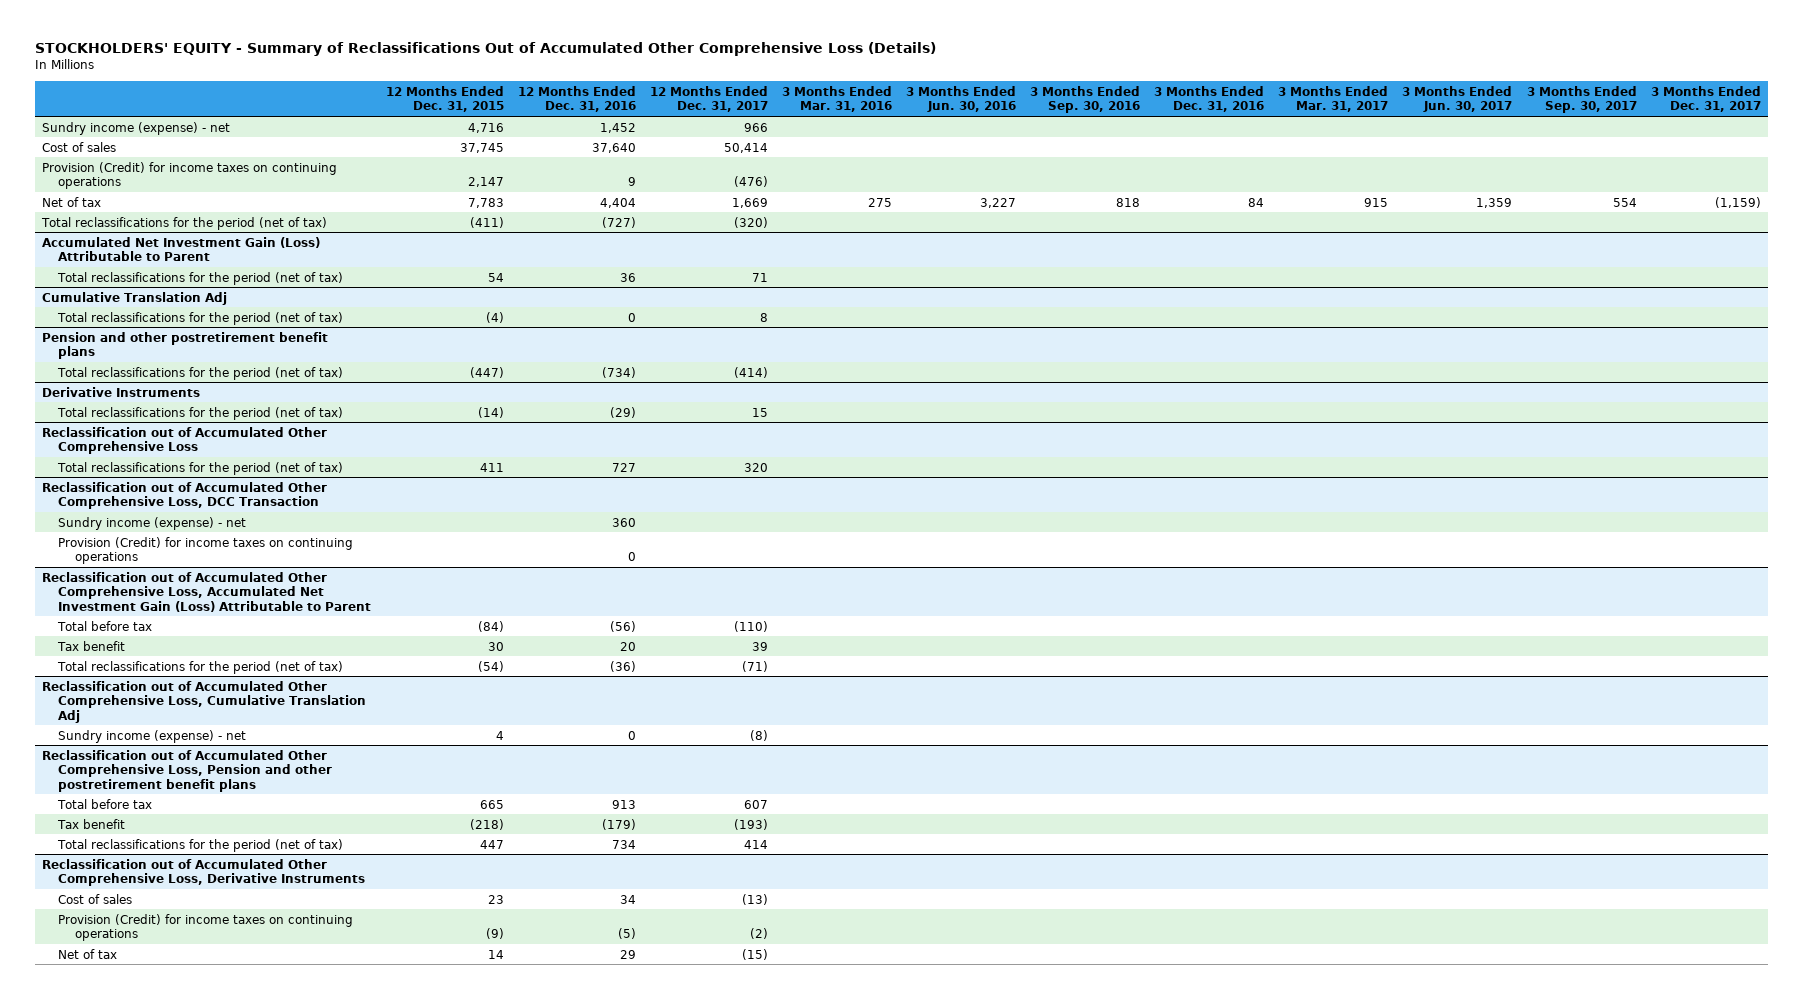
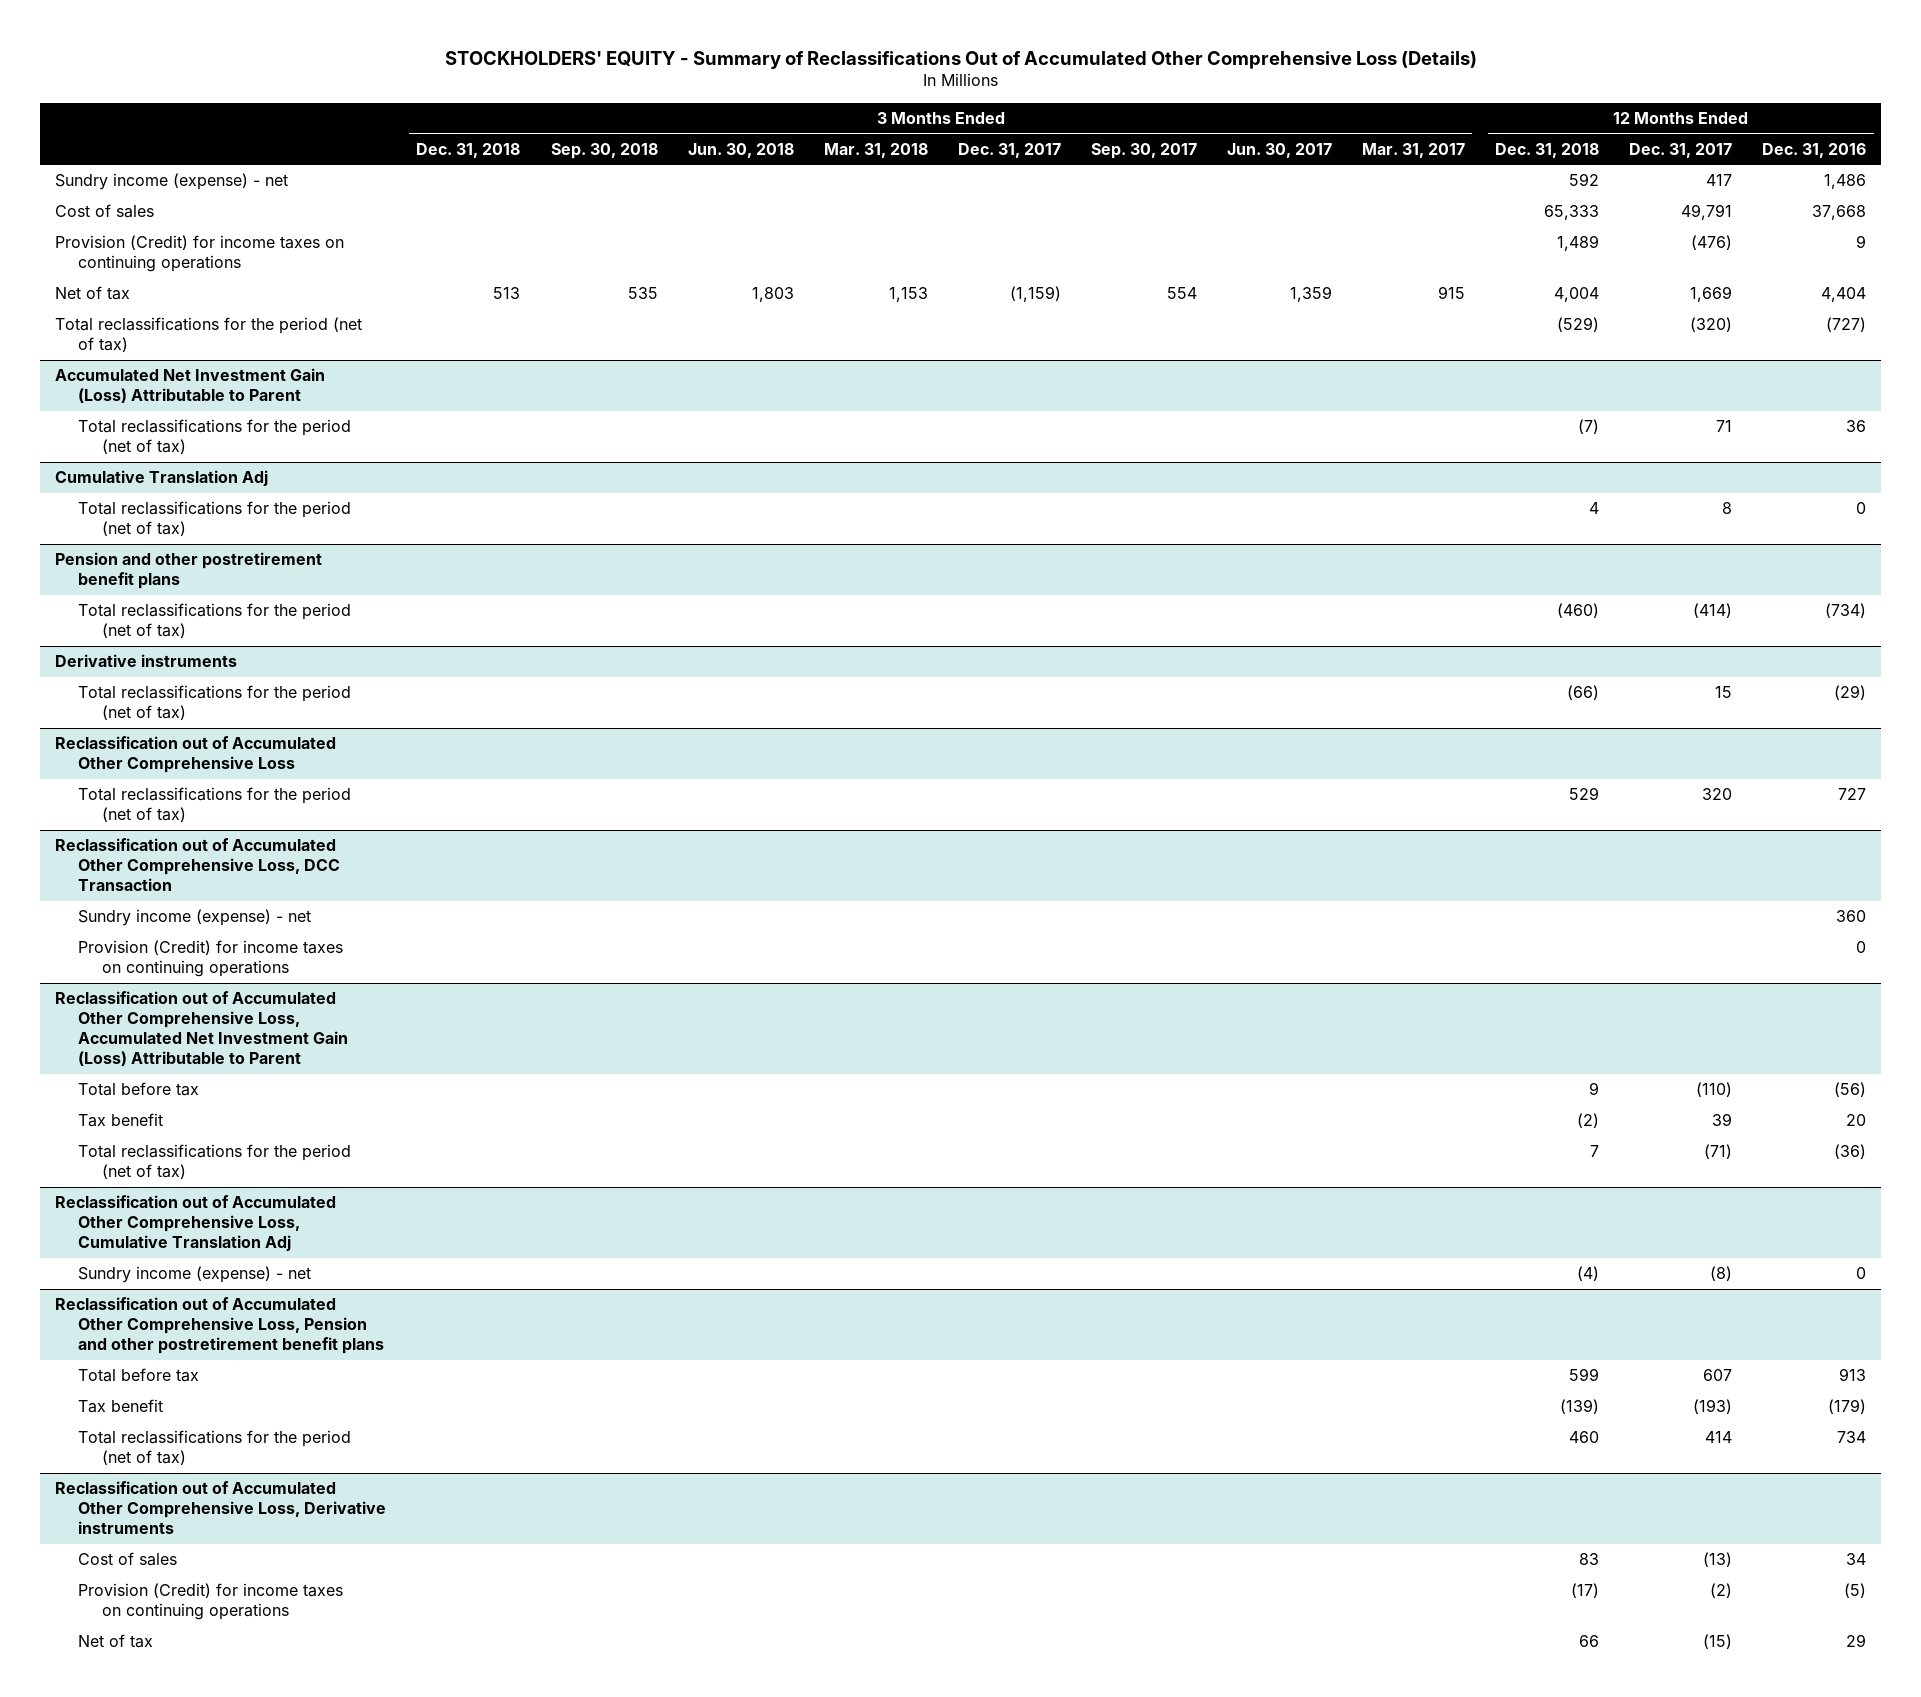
[385,85,504,113] 12 Months Ended Dec. 31, 2015 -> none
[781,85,892,113] 3 Months Ended Mar. 31, 2016 -> none
[906,85,1017,113] 3 Months Ended Jun. 30, 2016 -> none
[1030,85,1141,114] 3 Months Ended Sep. 30, 2016 -> none
[1154,85,1265,113] 3 Months Ended Dec. 31, 2016 -> none
none -> [416,142,521,158] Dec. 31, 2018
none -> [550,142,658,159] Sep. 30, 2018
none -> [687,142,794,158] Jun. 30, 2018
none -> [823,142,928,158] Mar. 31, 2018
none -> [1495,142,1600,158] Dec. 31, 2018
[599,122,636,133] 1,452 -> [1824,174,1867,190] 1,486
[743,122,768,132] 966 -> [1706,174,1733,187] 417
[591,142,636,153] 37,640 -> [1812,205,1867,221] 37,668
[723,142,768,153] 50,414 -> [1681,204,1733,221] 49,791
[41,386,200,397] Derivative Instruments -> [54,654,237,668] Derivative instruments
[41,858,366,887] Reclassification out of Accumulated Other Comprehensive Loss, Derivative Instruments -> [54,1481,387,1535] Reclassification out of Accumulated Other Comprehensive Loss, Derivative instruments

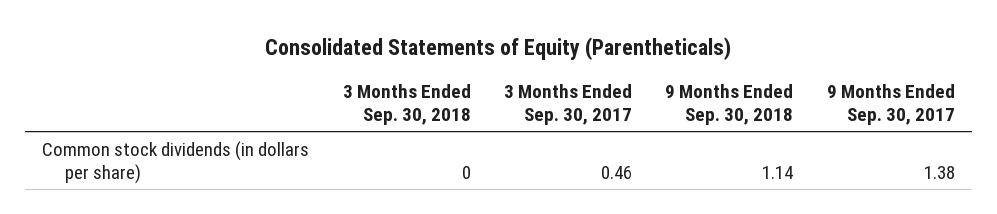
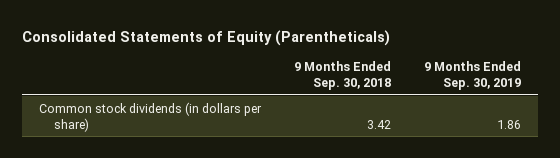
[342,83,471,126] 3 Months Ended Sep. 30, 2018 -> none
[503,83,632,126] 3 Months Ended Sep. 30, 2017 -> none
[826,83,955,126] 9 Months Ended Sep. 30, 2017 -> none
none -> [424,60,522,91] 9 Months Ended Sep. 30, 2019
[762,165,794,179] 1.14 -> [366,119,391,129] 3.42

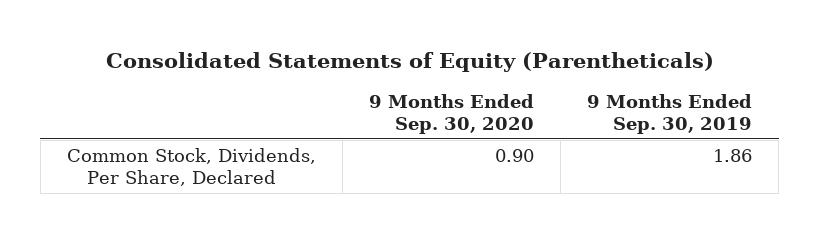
[293,60,391,91] 9 Months Ended Sep. 30, 2018 -> none
none -> [369,93,535,134] 9 Months Ended Sep. 30, 2020
[38,101,262,132] Common stock dividends (in dollars per share) -> [66,147,316,186] Common Stock, Dividends, Per Share, Declared

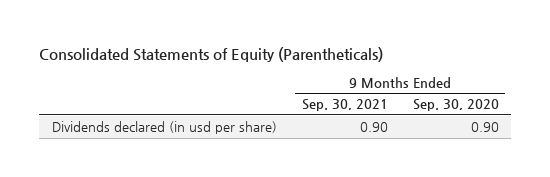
[587,93,753,134] 9 Months Ended Sep. 30, 2019 -> none
none -> [301,99,388,112] Sep. 30, 2021
[66,147,316,186] Common Stock, Dividends, Per Share, Declared -> [51,121,277,135] Dividends declared (in usd per share)

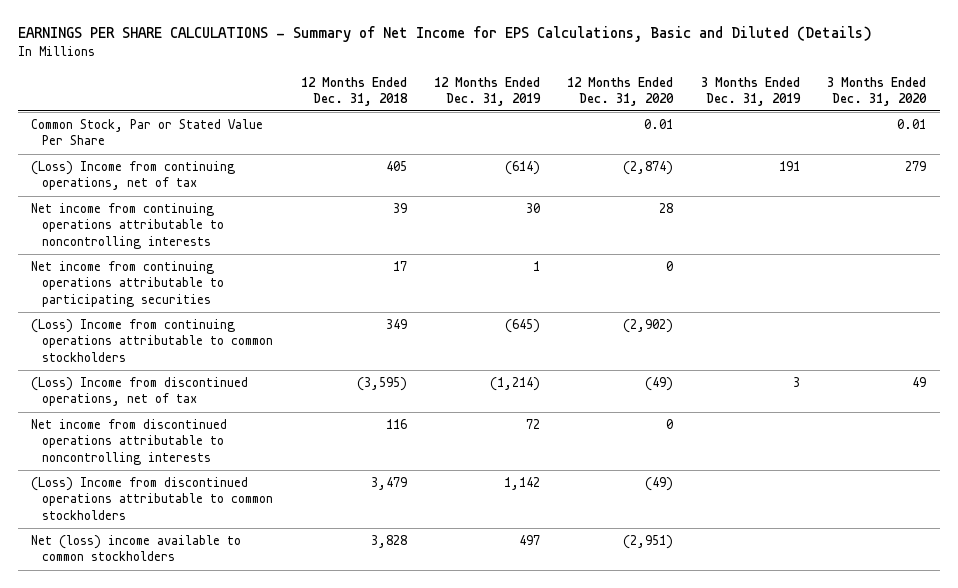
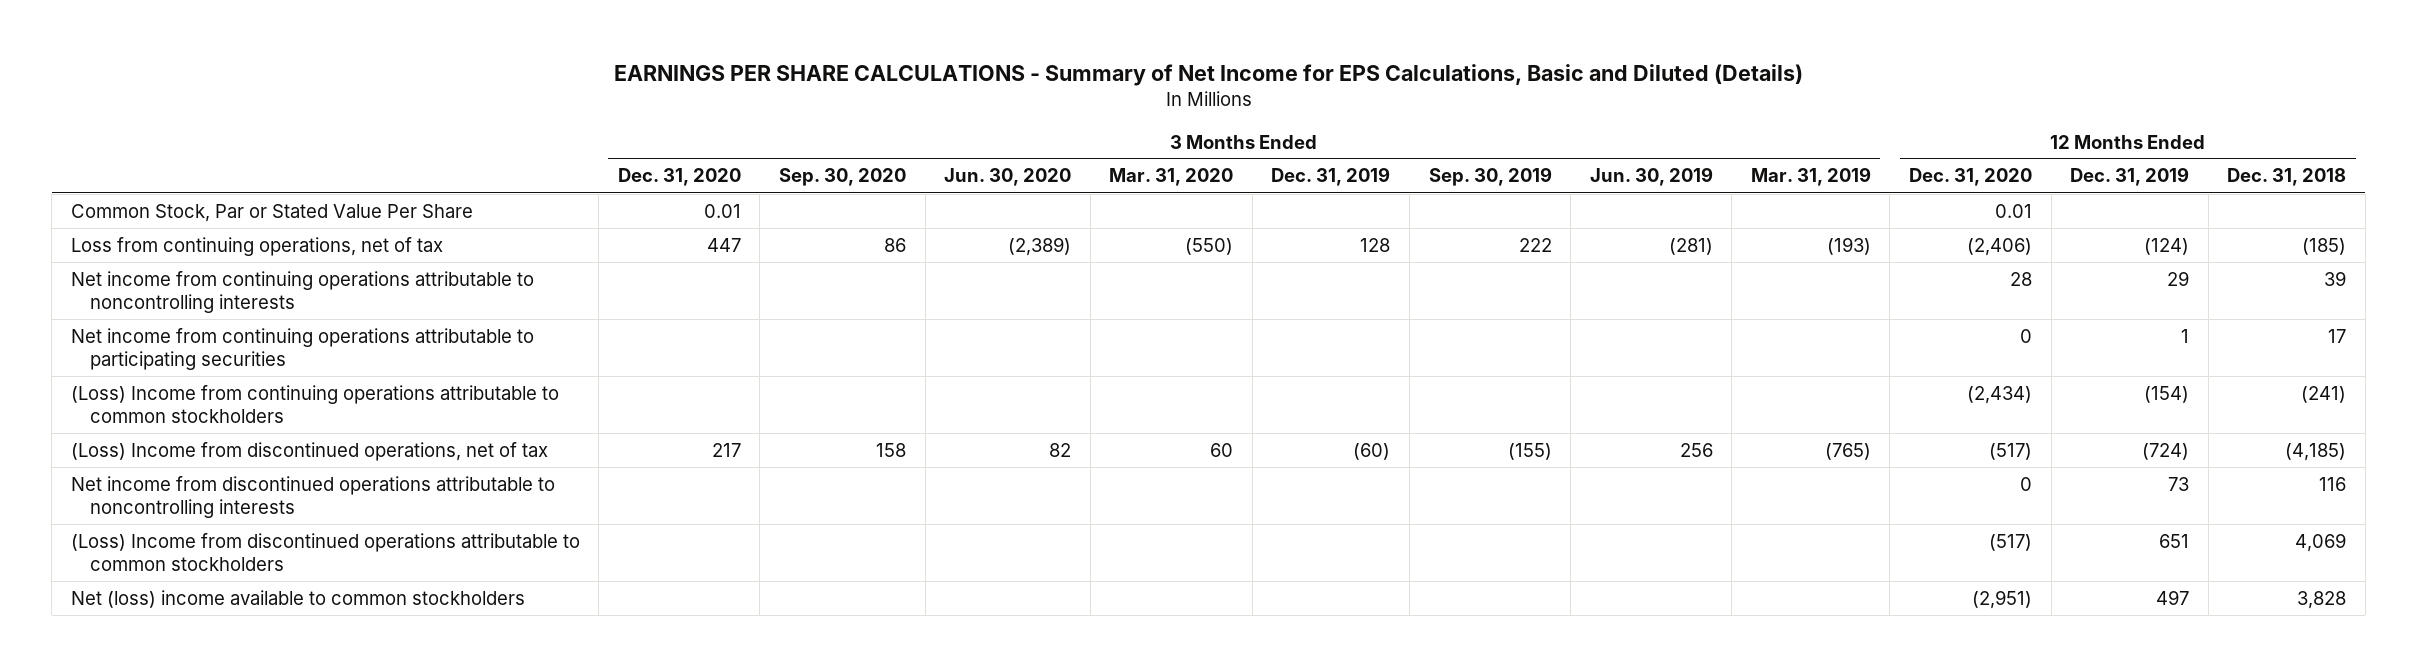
none -> [778,168,906,187] Sep. 30, 2020
none -> [944,168,1072,187] Jun. 30, 2020
none -> [1109,168,1234,187] Mar. 31, 2020
none -> [1428,167,1552,187] Sep. 30, 2019
none -> [1589,167,1713,187] Jun. 30, 2019
none -> [1750,167,1871,187] Mar. 31, 2019
[31,161,236,191] (Loss) Income from continuing operations, net of tax -> [70,236,443,256] Loss from continuing operations, net of tax
[385,161,407,172] 405 -> [2302,237,2347,255] (185)
[504,161,540,176] (614) -> [2144,237,2190,255] (124)
[623,161,674,176] (2,874) -> [1967,237,2033,256] (2,406)
[778,161,800,172] 191 -> [1360,237,1391,252] 128
[905,161,927,172] 279 -> [706,237,741,252] 447
[525,203,540,214] 30 -> [2167,270,2190,286] 29
[385,319,407,330] 349 -> [2301,385,2347,403] (241)
[504,319,540,334] (645) -> [2144,385,2190,403] (154)
[623,319,674,334] (2,902) -> [1967,385,2033,404] (2,434)
[356,377,407,392] (3,595) -> [2285,442,2347,461] (4,185)
[489,377,540,392] (1,214) -> [2142,442,2190,460] (724)
[645,377,674,392] (49) -> [1989,442,2033,460] (517)
[792,377,800,388] 3 -> [1353,442,1391,460] (60)
[912,377,927,388] 49 -> [711,442,741,457] 217
[525,419,540,430] 72 -> [2168,476,2190,491] 73
[370,477,407,491] 3,479 -> [2295,532,2347,552] 4,069
[503,477,540,491] 1,142 -> [2159,533,2190,548] 651
[645,477,674,492] (49) -> [1989,533,2033,551] (517)

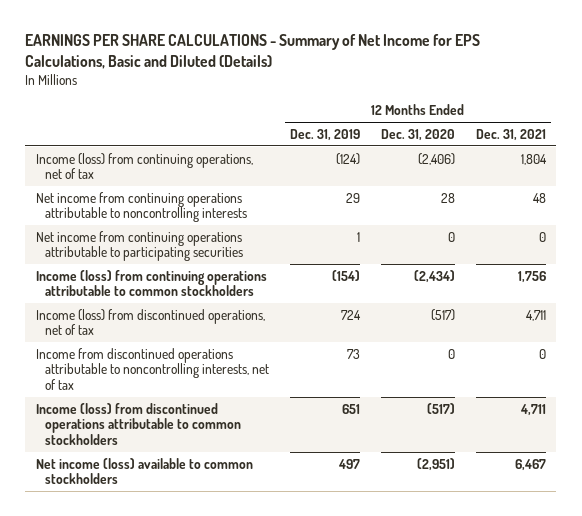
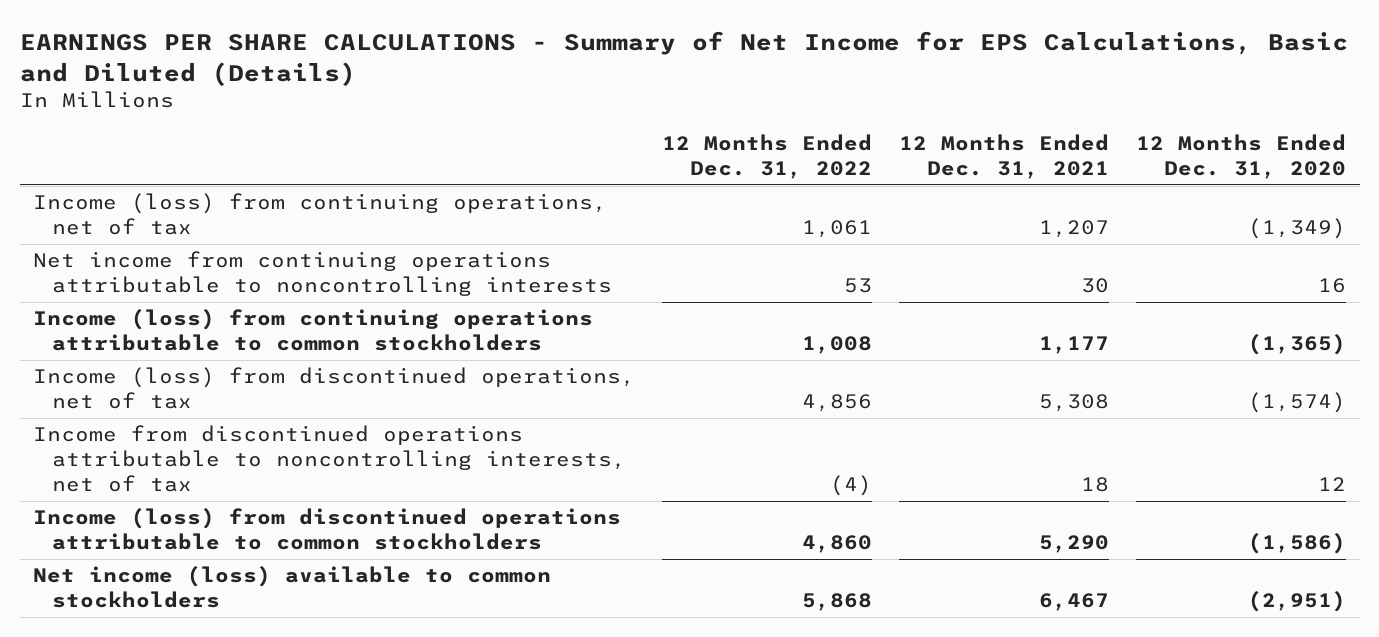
[290,128,361,141] Dec. 31, 2019 -> none
none -> [662,134,873,180] 12 Months Ended Dec. 31, 2022
[35,230,244,262] Net income from continuing operations attributable to participating securities -> none
[418,152,456,165] (2,406) -> [1248,218,1347,240] (1,349)
[520,153,547,165] 1,804 -> [1039,220,1110,239] 1,207
[441,192,456,203] 28 -> [1318,278,1347,294] 16
[532,192,546,203] 48 -> [1081,278,1110,294] 30
[414,269,456,283] (2,434) -> [1248,334,1347,356] (1,365)
[517,270,546,283] 1,756 -> [1039,336,1110,355] 1,177
[431,308,456,321] (517) -> [1248,392,1347,414] (1,574)
[525,309,546,321] 4,711 -> [1039,394,1110,413] 5,308
[448,348,456,359] 0 -> [1318,477,1347,492] 12
[538,348,546,359] 0 -> [1081,477,1110,493] 18
[427,402,456,414] (517) -> [1248,533,1347,555] (1,586)
[519,403,546,416] 4,711 -> [1039,535,1110,554] 5,290

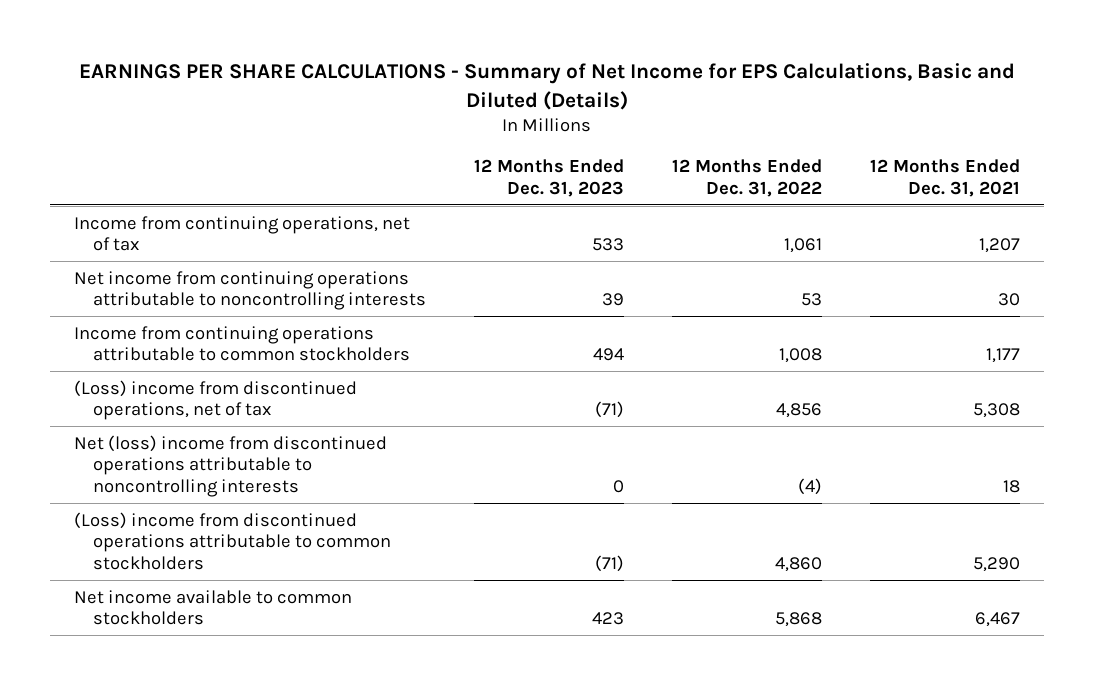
[1136,134,1347,180] 12 Months Ended Dec. 31, 2020 -> none
none -> [473,159,624,197] 12 Months Ended Dec. 31, 2023
[33,193,608,236] Income (loss) from continuing operations, net of tax -> [73,215,410,252] Income from continuing operations, net of tax
[33,309,594,352] Income (loss) from continuing operations attributable to common stockholders -> [73,325,411,362] Income from continuing operations attributable to common stockholders
[33,367,636,410] Income (loss) from discontinued operations, net of tax -> [73,379,357,421] (Loss) income from discontinued operations, net of tax
[33,425,627,493] Income from discontinued operations attributable to noncontrolling interests, net of tax -> [73,434,387,497] Net (loss) income from discontinued operations attributable to noncontrolling interests
[33,508,622,551] Income (loss) from discontinued operations attributable to common stockholders -> [73,511,392,570] (Loss) income from discontinued operations attributable to common stockholders
[33,566,552,609] Net income (loss) available to common stockholders -> [73,589,352,626] Net income available to common stockholders

